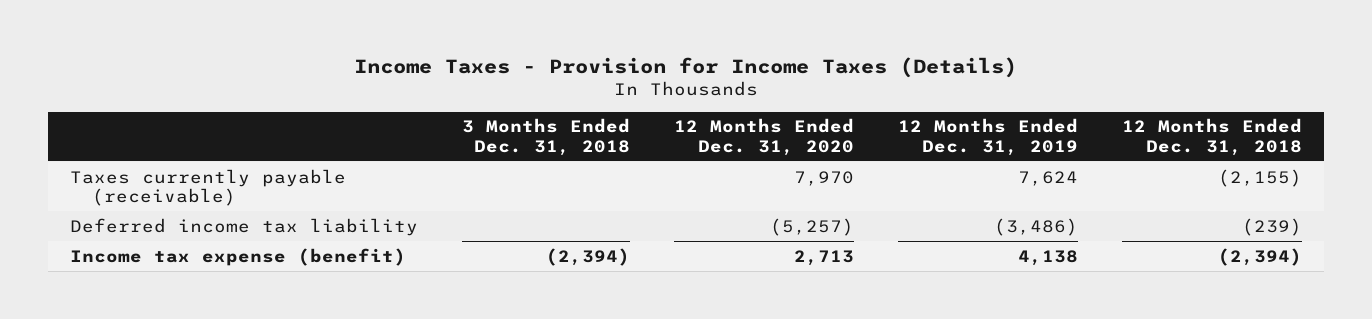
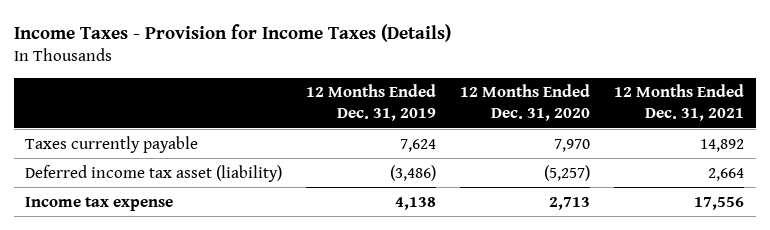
[462,118,631,156] 3 Months Ended Dec. 31, 2018 -> none
[1122,118,1303,156] 12 Months Ended Dec. 31, 2018 -> none
none -> [614,84,745,122] 12 Months Ended Dec. 31, 2021
[70,168,347,206] Taxes currently payable (receivable) -> [25,135,199,153] Taxes currently payable
[70,217,419,236] Deferred income tax liability -> [25,164,283,182] Deferred income tax asset (liability)
[70,247,407,266] Income tax expense (benefit) -> [25,196,174,211] Income tax expense

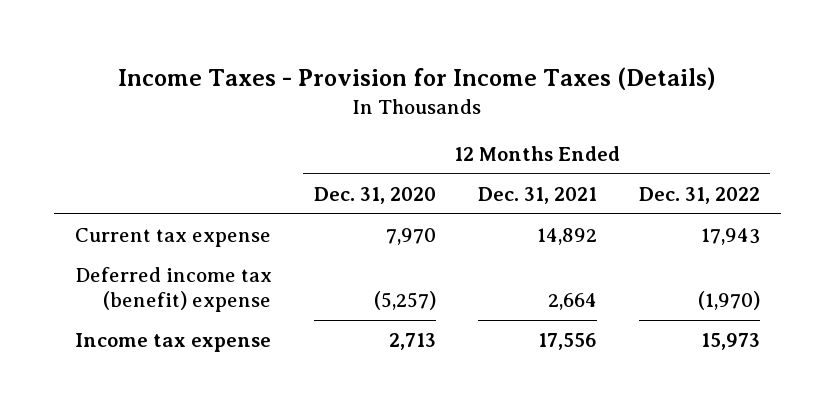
[306,84,437,122] 12 Months Ended Dec. 31, 2019 -> none
none -> [638,186,760,204] Dec. 31, 2022
[25,135,199,153] Taxes currently payable -> [74,227,271,247] Current tax expense
[25,164,283,182] Deferred income tax asset (liability) -> [74,266,272,313] Deferred income tax (benefit) expense

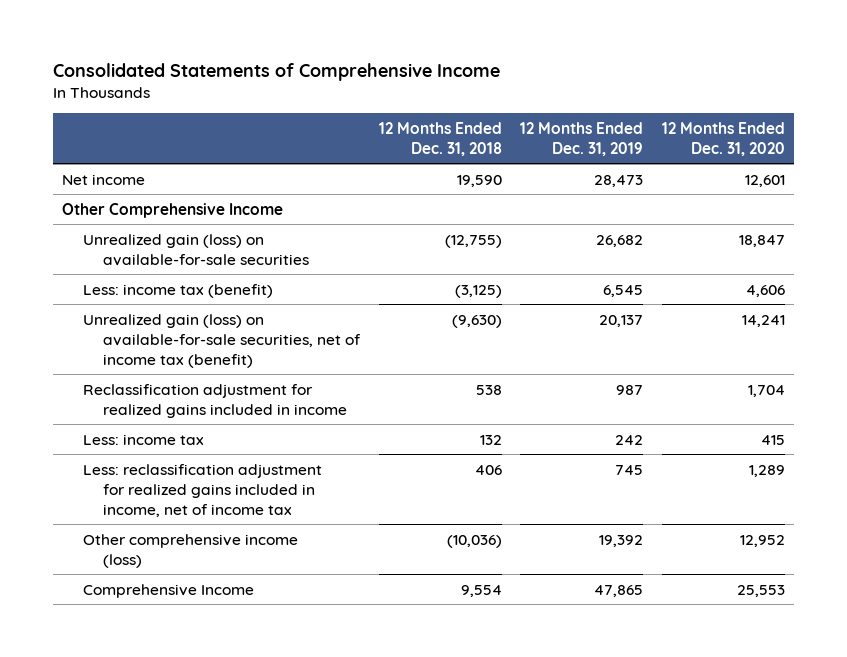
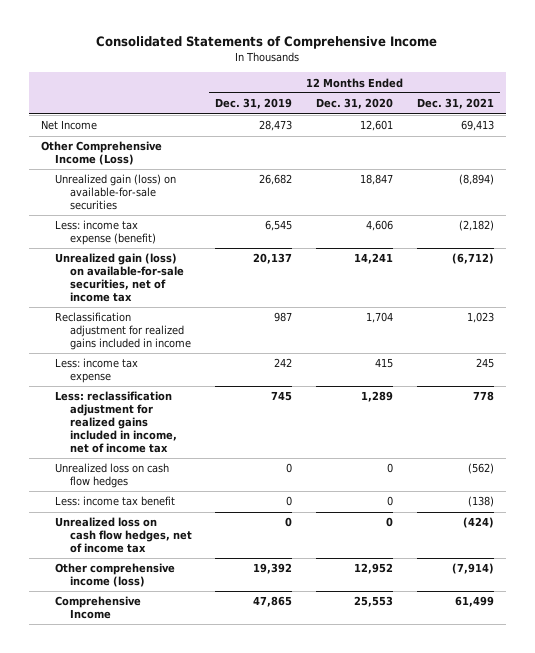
[378,121,502,156] 12 Months Ended Dec. 31, 2018 -> none
none -> [417,98,495,110] Dec. 31, 2021
[61,173,145,185] Net income -> [40,120,97,131] Net Income
[61,202,283,218] Other Comprehensive Income -> [40,141,162,166] Other Comprehensive Income (Loss)
[82,283,273,298] Less: income tax (benefit) -> [55,220,156,246] Less: income tax expense (benefit)
[82,313,362,368] Unrealized gain (loss) on available-for-sale securities, net of income tax (benefit) -> [55,253,184,303] Unrealized gain (loss) on available-for-sale securities, net of income tax
[82,433,204,445] Less: income tax -> [55,358,139,384] Less: income tax expense
none -> [55,463,170,489] Unrealized loss on cash flow hedges
none -> [55,496,176,507] Less: income tax benefit
none -> [55,517,192,554] Unrealized loss on cash flow hedges, net of income tax

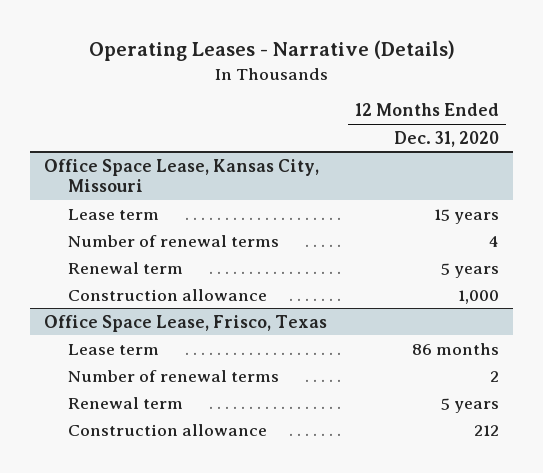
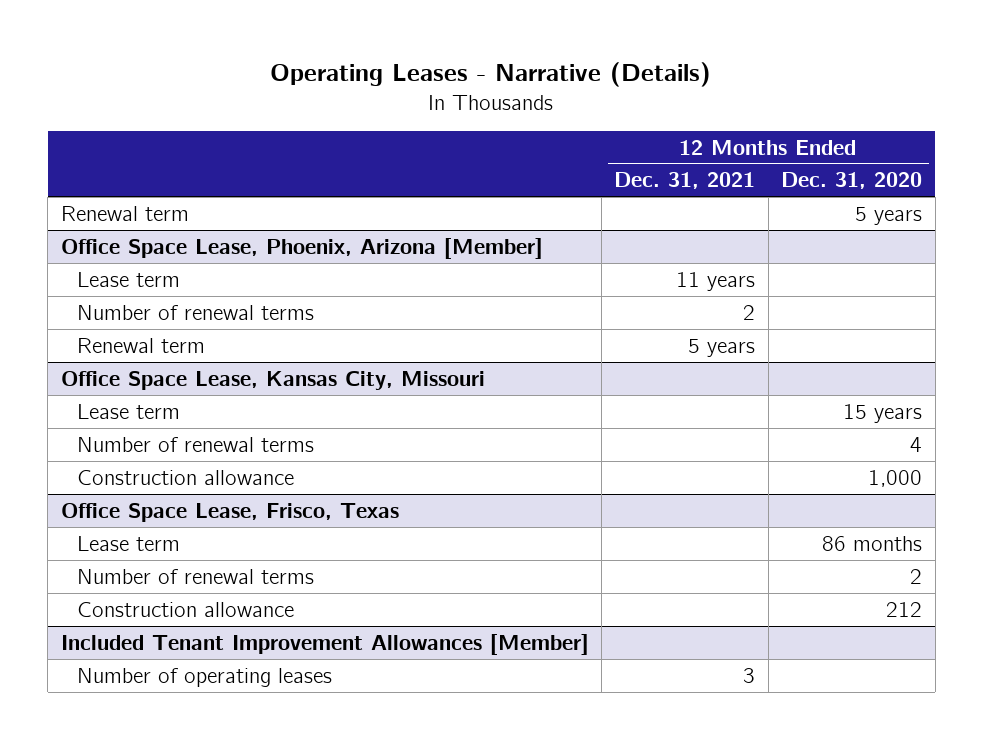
none -> [614,172,756,190] Dec. 31, 2021
none -> [60,205,189,221] Renewal term
none -> [60,237,543,259] Office Space Lease, Phoenix, Arizona [Member]
none -> [76,271,180,287] Lease term
none -> [76,304,314,320] Number of renewal terms
none -> [76,337,205,353] Renewal term
[68,261,184,274] Renewal term -> none
[68,396,184,409] Renewal term -> none
none -> [60,633,589,655] Included Tenant Improvement Allowances [Member]
none -> [76,667,332,687] Number of operating leases

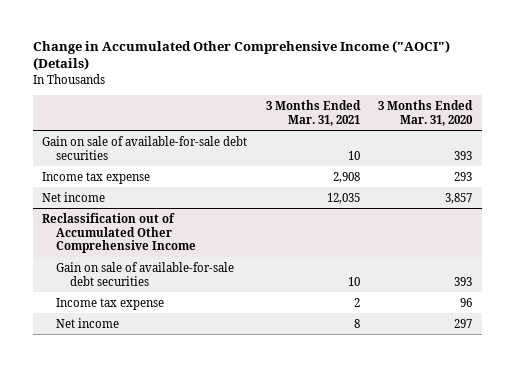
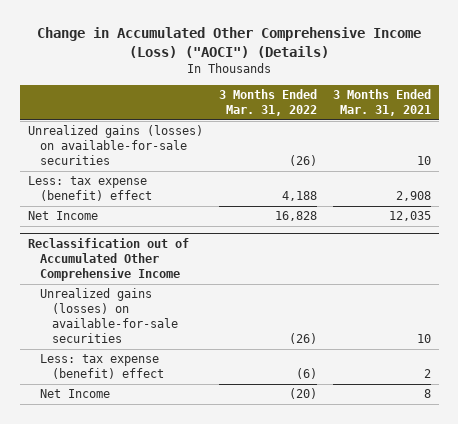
[32,39,450,71] Change in Accumulated Other Comprehensive Income ("AOCI") (Details) -> [37,27,422,58] Change in Accumulated Other Comprehensive Income (Loss) ("AOCI") (Details)
[378,99,474,126] 3 Months Ended Mar. 31, 2020 -> none
none -> [218,89,317,117] 3 Months Ended Mar. 31, 2022
[42,135,248,160] Gain on sale of available-for-sale debt securities -> [27,125,203,166] Unrealized gains (losses) on available-for-sale securities
[42,171,151,184] Income tax expense -> [27,176,152,202] Less: tax expense (benefit) effect
[42,191,106,202] Net income -> [27,211,98,221] Net Income
[55,261,234,286] Gain on sale of available-for-sale debt securities -> [39,288,178,344] Unrealized gains (losses) on available-for-sale securities
[55,297,164,310] Income tax expense -> [39,354,164,380] Less: tax expense (benefit) effect
[55,317,119,328] Net income -> [39,389,110,399] Net Income

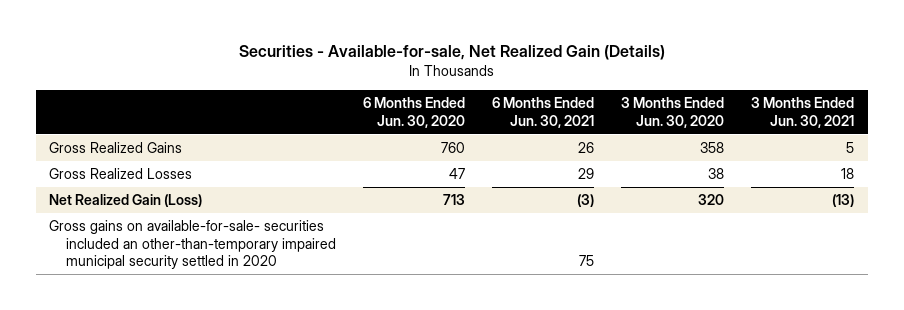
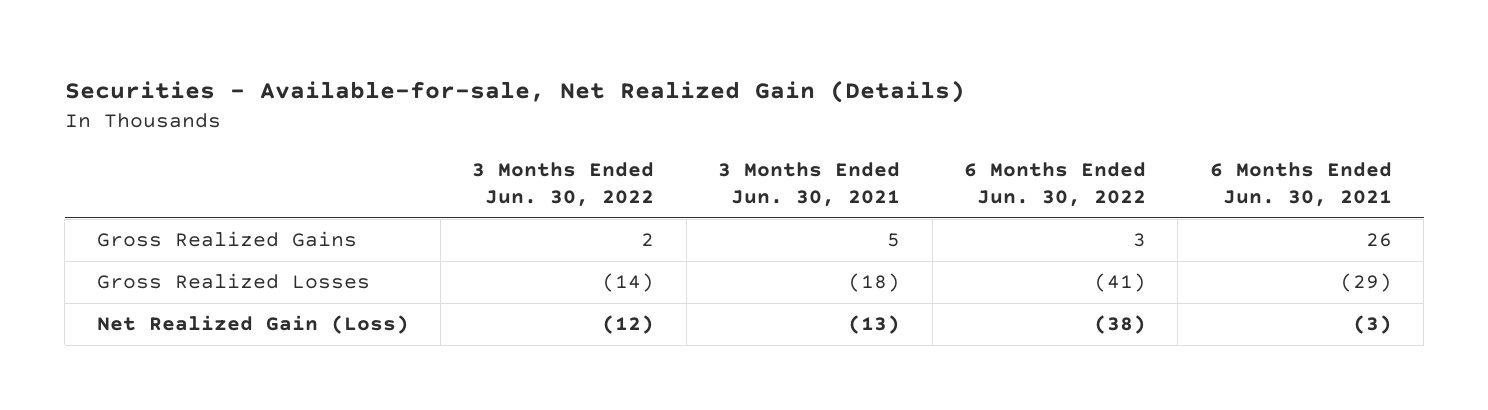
[363,97,466,128] 6 Months Ended Jun. 30, 2020 -> none
[621,97,725,128] 3 Months Ended Jun. 30, 2020 -> none
none -> [472,162,655,207] 3 Months Ended Jun. 30, 2022
none -> [963,162,1146,207] 6 Months Ended Jun. 30, 2022
[578,168,595,180] 29 -> [1339,273,1392,293] (29)
[841,168,855,180] 18 -> [848,273,901,293] (18)
[49,220,337,270] Gross gains on available-for-sale- securities included an other-than-temporary impaired municipal security settled in 2020 -> none

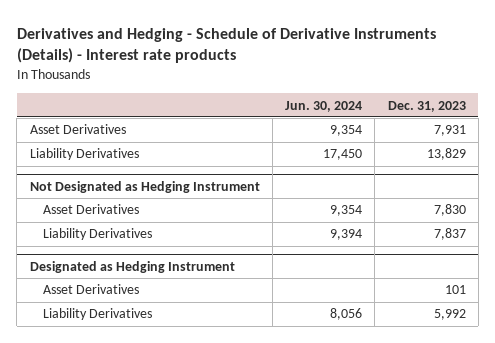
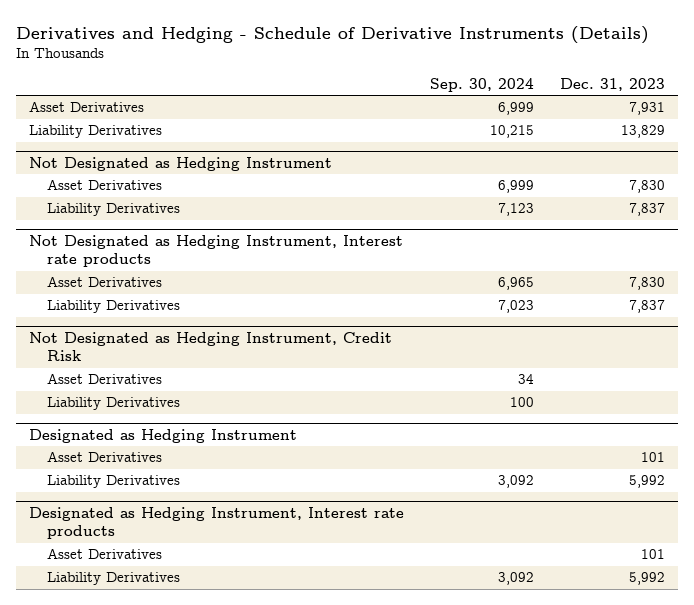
[16,27,436,64] Derivatives and Hedging - Schedule of Derivative Instruments (Details) - Interest rate products -> [16,25,650,44] Derivatives and Hedging - Schedule of Derivative Instruments (Details)
[285,100,363,112] Jun. 30, 2024 -> none
none -> [430,77,535,92] Sep. 30, 2024
none -> [29,234,404,268] Not Designated as Hedging Instrument, Interest rate products
none -> [46,276,162,288] Asset Derivatives
none -> [46,300,180,314] Liability Derivatives
none -> [29,331,393,362] Not Designated as Hedging Instrument, Credit Risk
none -> [46,373,162,385] Asset Derivatives
none -> [46,397,180,411] Liability Derivatives
none -> [29,506,405,540] Designated as Hedging Instrument, Interest rate products
none -> [46,548,162,560] Asset Derivatives
none -> [46,572,180,586] Liability Derivatives

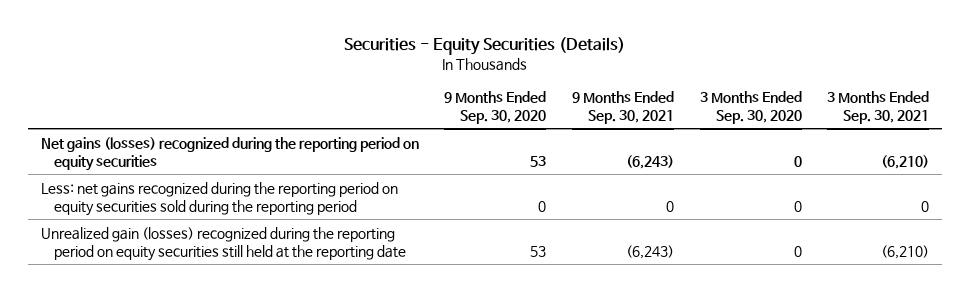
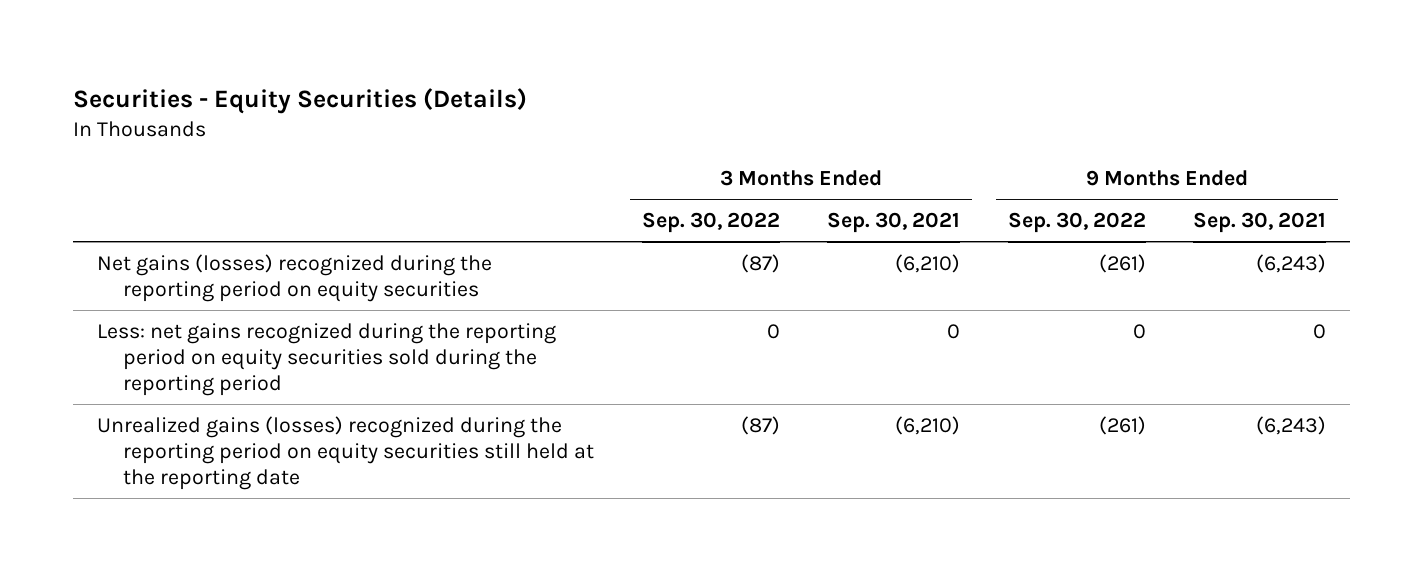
[444,90,547,124] 9 Months Ended Sep. 30, 2020 -> none
[699,90,802,124] 3 Months Ended Sep. 30, 2020 -> none
none -> [641,212,780,234] Sep. 30, 2022
none -> [1007,212,1146,234] Sep. 30, 2022
[40,226,406,261] Unrealized gain (losses) recognized during the reporting period on equity securities still held at the reporting date -> [96,415,595,491] Unrealized gains (losses) recognized during the reporting period on equity securities still held at the reporting date

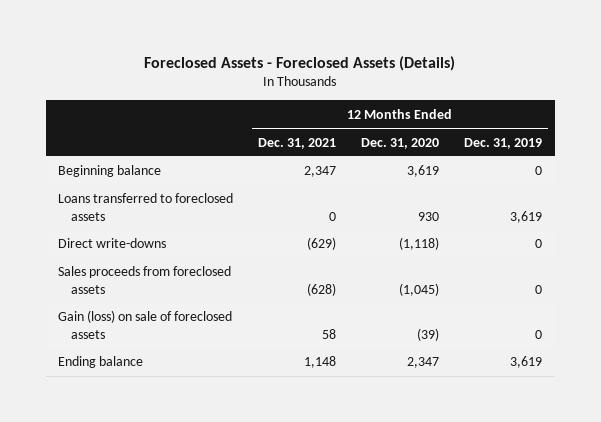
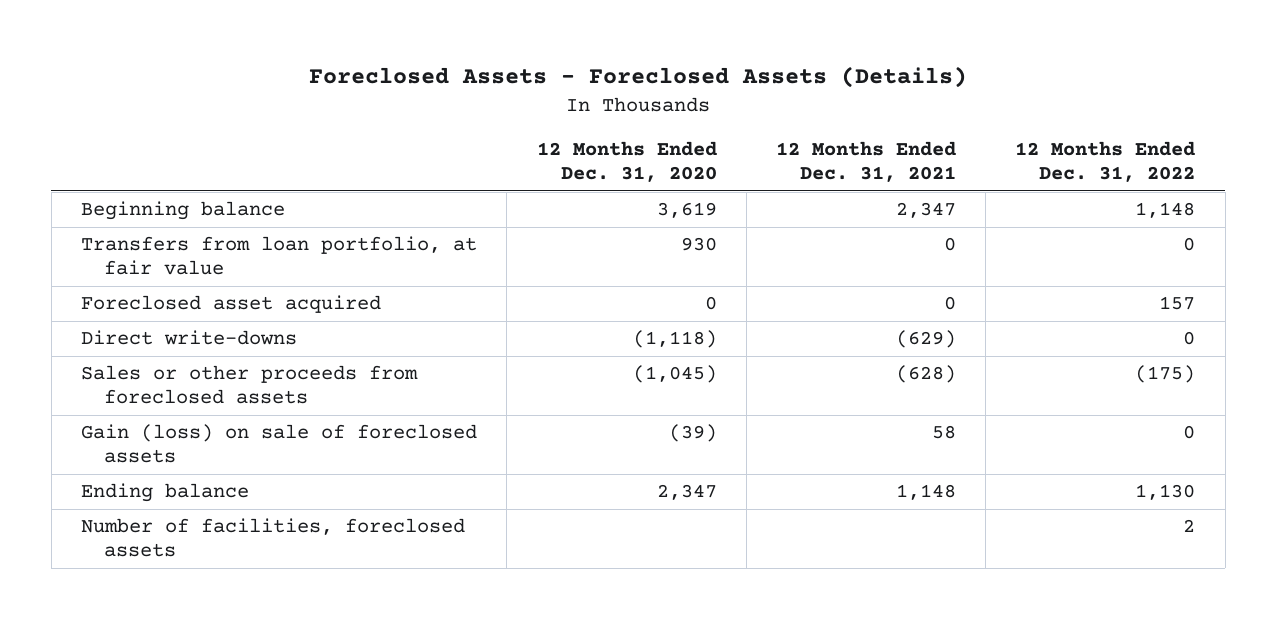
[464,137,543,149] Dec. 31, 2019 -> none
none -> [1015,141,1196,183] 12 Months Ended Dec. 31, 2022
[58,193,234,221] Loans transferred to foreclosed assets -> [81,236,478,276] Transfers from loan portfolio, at fair value
none -> [81,295,382,314] Foreclosed asset acquired
[58,266,232,294] Sales proceeds from foreclosed assets -> [81,365,419,405] Sales or other proceeds from foreclosed assets
none -> [81,518,466,558] Number of facilities, foreclosed assets

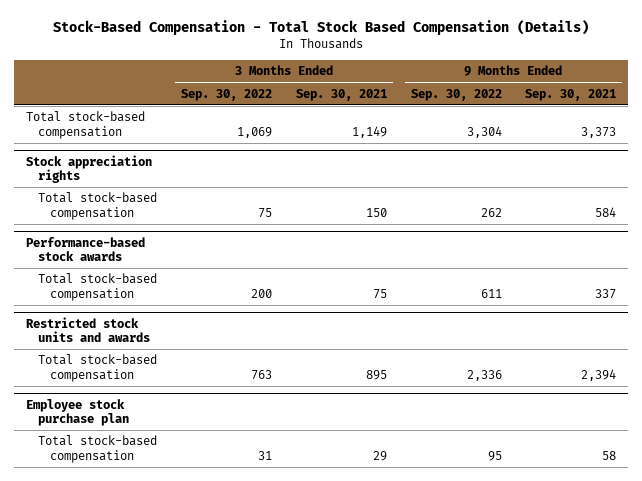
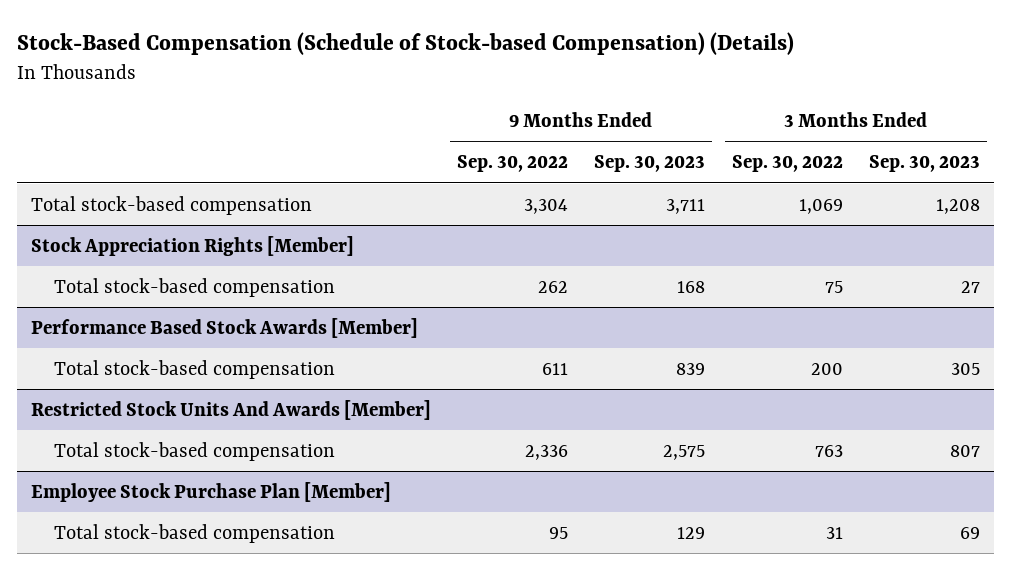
[53,20,590,36] Stock-Based Compensation - Total Stock Based Compensation (Details) -> [17,32,795,56] Stock-Based Compensation (Schedule of Stock-based Compensation) (Details)
[295,88,387,101] Sep. 30, 2021 -> none
[525,88,617,101] Sep. 30, 2021 -> none
none -> [594,155,706,173] Sep. 30, 2023
none -> [869,155,981,173] Sep. 30, 2023
[25,154,152,184] Stock appreciation rights -> [30,235,354,256] Stock Appreciation Rights [Member]
[25,236,145,262] Performance-based stock awards -> [30,317,418,338] Performance Based Stock Awards [Member]
[25,316,151,343] Restricted stock units and awards -> [30,399,431,420] Restricted Stock Units And Awards [Member]
[25,398,130,427] Employee stock purchase plan -> [30,481,391,502] Employee Stock Purchase Plan [Member]

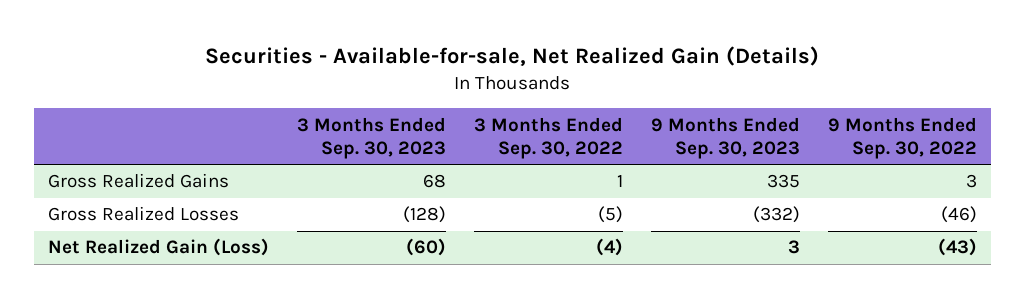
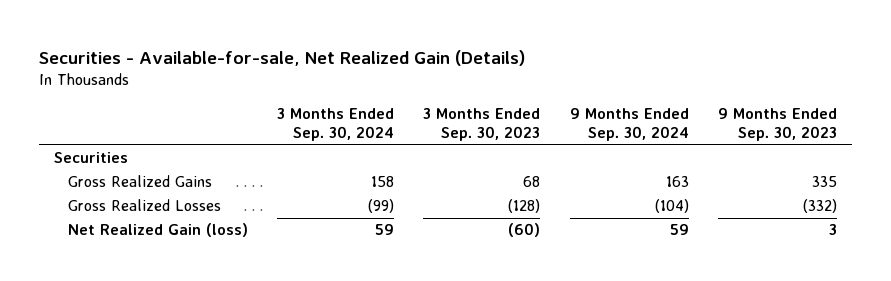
[473,116,623,160] 3 Months Ended Sep. 30, 2022 -> none
[827,116,977,160] 9 Months Ended Sep. 30, 2022 -> none
none -> [277,107,395,142] 3 Months Ended Sep. 30, 2024
none -> [569,107,689,142] 9 Months Ended Sep. 30, 2024
none -> [53,152,128,164] Securities
[47,238,269,257] Net Realized Gain (Loss) -> [67,223,248,238] Net Realized Gain (loss)

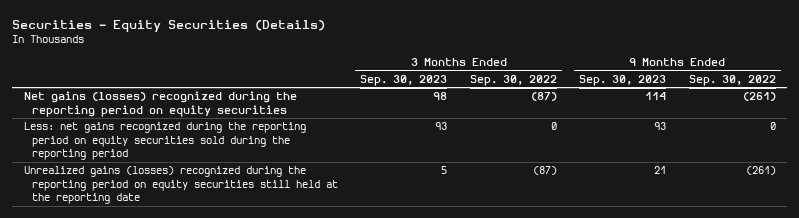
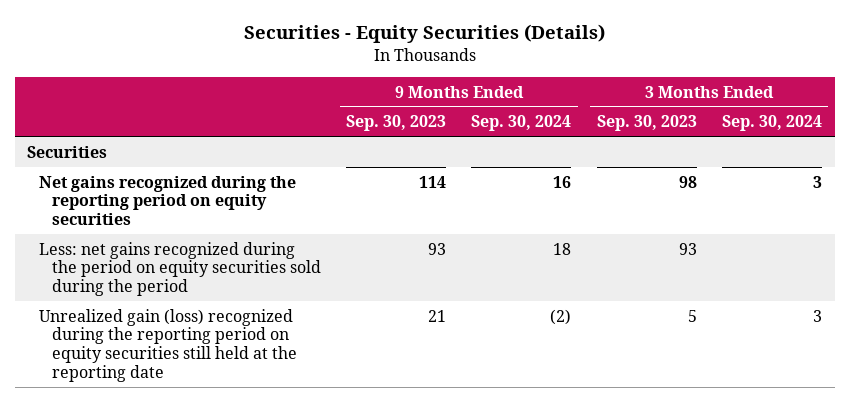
[469,74,557,86] Sep. 30, 2022 -> none
[688,74,776,86] Sep. 30, 2022 -> none
none -> [471,115,572,132] Sep. 30, 2024
none -> [722,115,823,132] Sep. 30, 2024
none -> [27,145,108,158] Securities
[23,91,297,117] Net gains (losses) recognized during the reporting period on equity securities -> [39,175,297,225] Net gains recognized during the reporting period on equity securities
[23,122,306,161] Less: net gains recognized during the reporting period on equity securities sold during the reporting period -> [39,241,321,296] Less: net gains recognized during the period on equity securities sold during the period
[23,166,339,205] Unrealized gains (losses) recognized during the reporting period on equity securities still held at the reporting date -> [39,308,297,382] Unrealized gain (loss) recognized during the reporting period on equity securities still held at the reporting date

